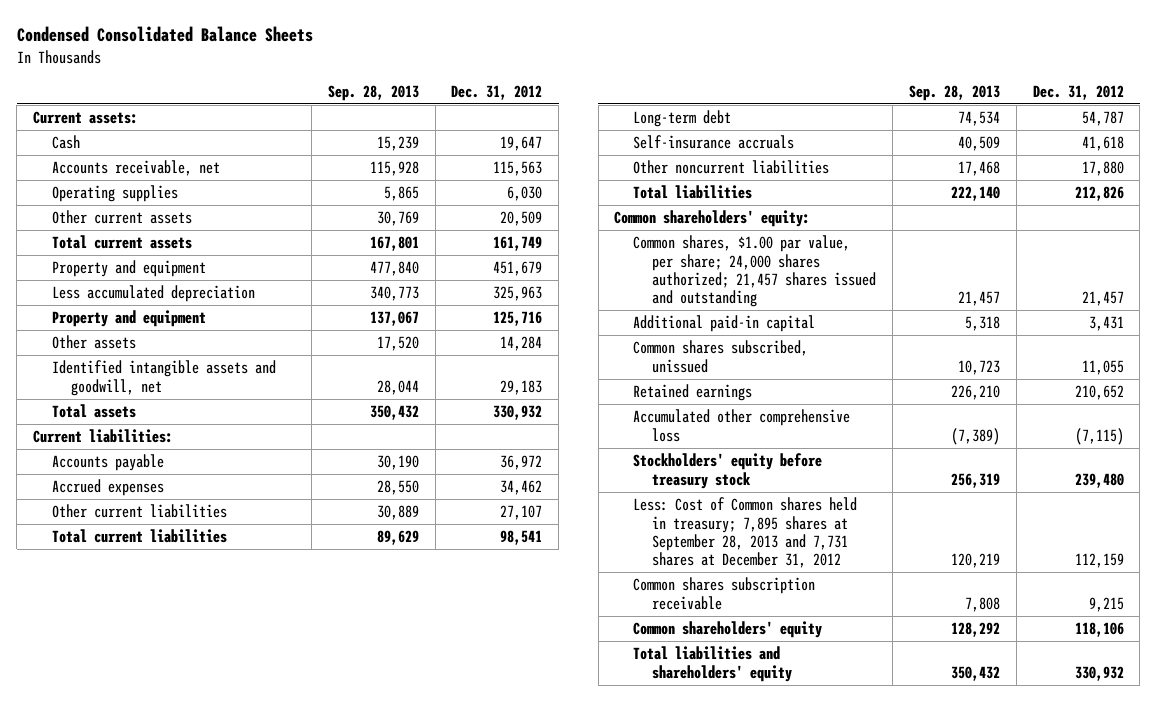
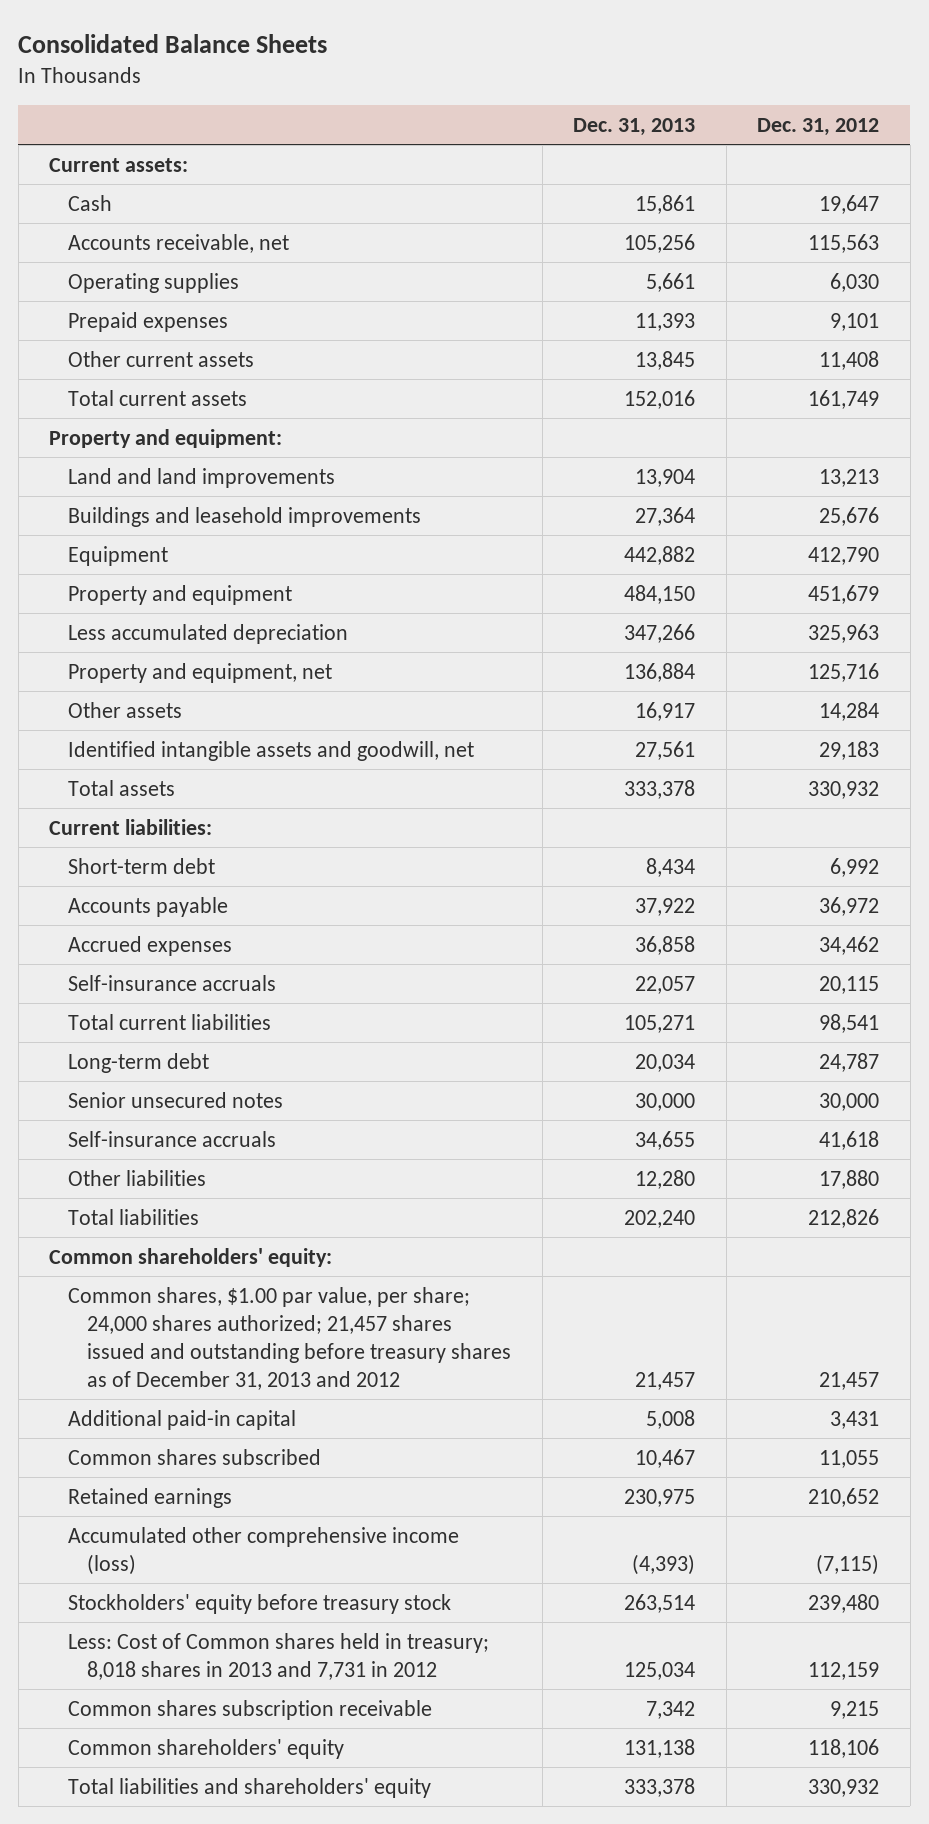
[16,26,313,43] Condensed Consolidated Balance Sheets -> [18,33,328,53] Consolidated Balance Sheets
[327,84,419,101] Sep. 28, 2013 -> none
none -> [573,118,696,137] Dec. 31, 2013
none -> [68,311,229,332] Prepaid expenses
[500,211,543,227] 20,509 -> [819,350,880,370] 11,408
none -> [49,428,283,448] Property and equipment:
none -> [68,467,336,488] Land and land improvements
none -> [68,506,422,527] Buildings and leasehold improvements
none -> [68,545,169,566] Equipment
[52,310,207,328] Property and equipment -> [68,662,333,683] Property and equipment, net
none -> [68,857,216,874] Short-term debt
[52,504,228,519] Other current liabilities -> none
none -> [68,974,277,991] Self-insurance accruals
[1081,111,1124,127] 54,787 -> [819,1052,880,1072] 24,787
none -> [68,1091,284,1108] Senior unsecured notes
[633,160,830,175] Other noncurrent liabilities -> [68,1169,207,1186] Other liabilities
[633,235,877,308] Common shares, $1.00 par value, per share; 24,000 shares authorized; 21,457 shares issued and outstanding -> [68,1286,512,1390] Common shares, $1.00 par value, per share; 24,000 shares authorized; 21,457 shares issued and outstanding before treasury shares as of December 31, 2013 and 2012
[633,340,809,373] Common shares subscribed, unissued -> [68,1448,322,1465] Common shares subscribed
[633,409,851,442] Accumulated other comprehensive loss -> [68,1526,460,1575] Accumulated other comprehensive income (loss)
[633,497,858,569] Less: Cost of Common shares held in treasury; 7,895 shares at September 28, 2013 and 7,731 shares at December 31, 2012 -> [68,1632,490,1680] Less: Cost of Common shares held in treasury; 8,018 shares in 2013 and 7,731 in 2012

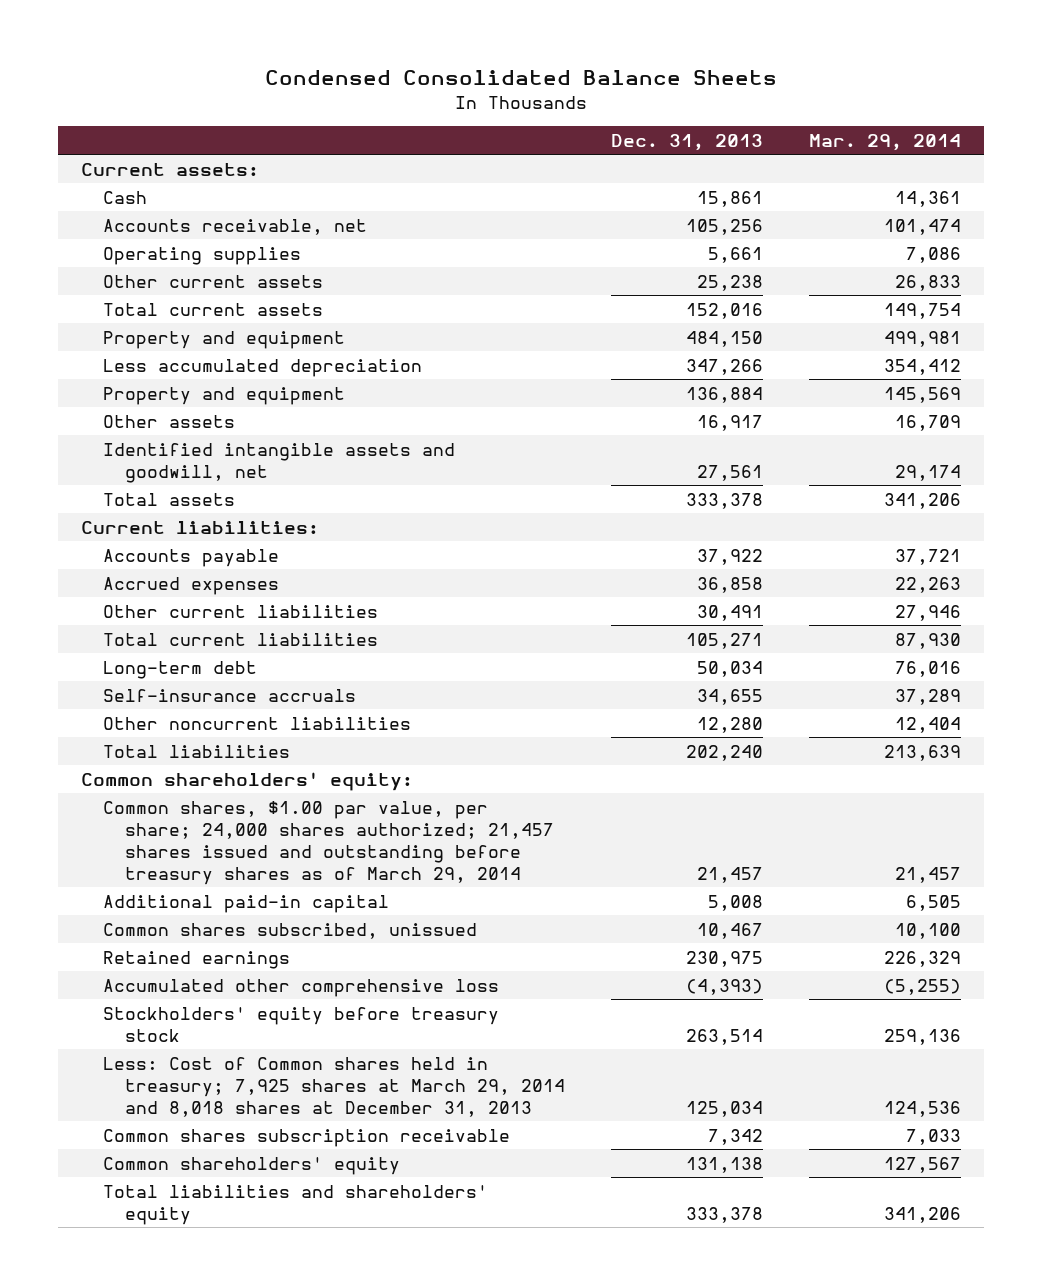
[18,33,328,53] Consolidated Balance Sheets -> [264,69,777,85] Condensed Consolidated Balance Sheets
[757,118,880,137] Dec. 31, 2012 -> none
none -> [809,133,962,151] Mar. 29, 2014
[68,311,229,332] Prepaid expenses -> none
[635,350,696,370] 13,845 -> [697,274,764,291] 25,238
[49,428,283,448] Property and equipment: -> none
[68,467,336,488] Land and land improvements -> none
[68,506,422,527] Buildings and leasehold improvements -> none
[68,545,169,566] Equipment -> none
[68,662,333,683] Property and equipment, net -> [102,386,345,405] Property and equipment
[68,857,216,874] Short-term debt -> none
[68,974,277,991] Self-insurance accruals -> none
none -> [102,604,378,618] Other current liabilities
[68,1091,284,1108] Senior unsecured notes -> none
[635,1053,696,1072] 20,034 -> [697,660,764,677] 50,034
[68,1169,207,1186] Other liabilities -> [102,716,411,730] Other noncurrent liabilities
[68,1286,512,1390] Common shares, $1.00 par value, per share; 24,000 shares authorized; 21,457 shares issued and outstanding before treasury shares as of December 31, 2013 and 2012 -> [102,800,554,885] Common shares, $1.00 par value, per share; 24,000 shares authorized; 21,457 shares issued and outstanding before treasury shares as of March 29, 2014
[68,1448,322,1465] Common shares subscribed -> [102,922,477,939] Common shares subscribed, unissued
[68,1526,460,1575] Accumulated other comprehensive income (loss) -> [102,978,499,997] Accumulated other comprehensive loss
[68,1632,490,1680] Less: Cost of Common shares held in treasury; 8,018 shares in 2013 and 7,731 in 2012 -> [102,1056,565,1117] Less: Cost of Common shares held in treasury; 7,925 shares at March 29, 2014 and 8,018 shares at December 31, 2013

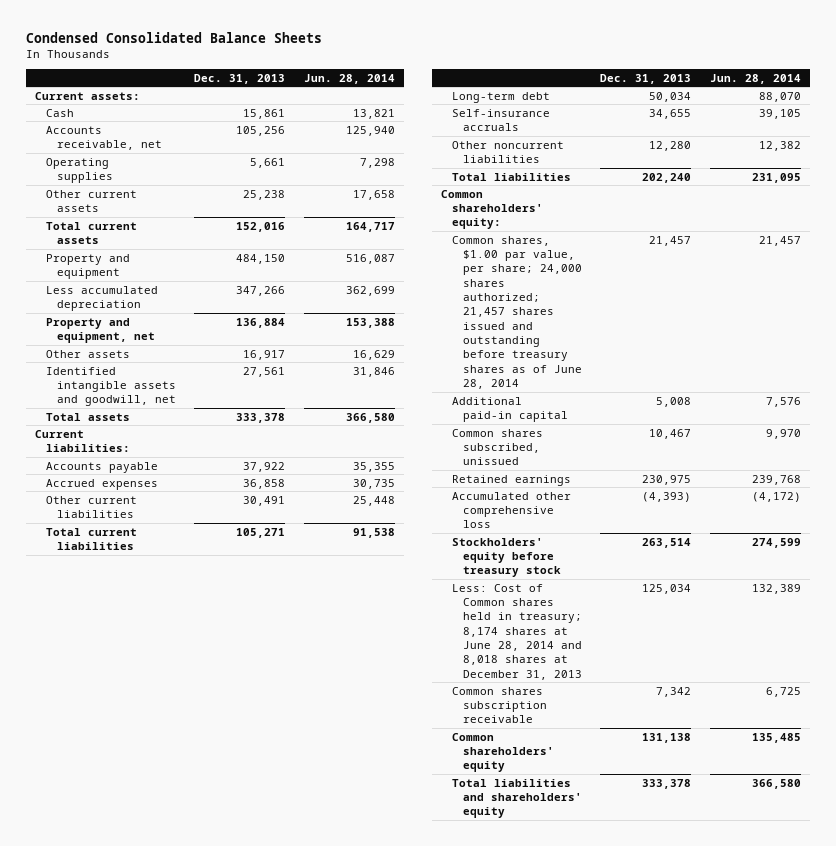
[809,133,962,151] Mar. 29, 2014 -> none
none -> [303,73,395,84] Jun. 28, 2014
[102,386,345,405] Property and equipment -> [45,317,156,343] Property and equipment, net
[102,800,554,885] Common shares, $1.00 par value, per share; 24,000 shares authorized; 21,457 shares issued and outstanding before treasury shares as of March 29, 2014 -> [452,235,583,390] Common shares, $1.00 par value, per share; 24,000 shares authorized; 21,457 shares issued and outstanding before treasury shares as of June 28, 2014
[102,1056,565,1117] Less: Cost of Common shares held in treasury; 7,925 shares at March 29, 2014 and 8,018 shares at December 31, 2013 -> [452,583,583,680] Less: Cost of Common shares held in treasury; 8,174 shares at June 28, 2014 and 8,018 shares at December 31, 2013

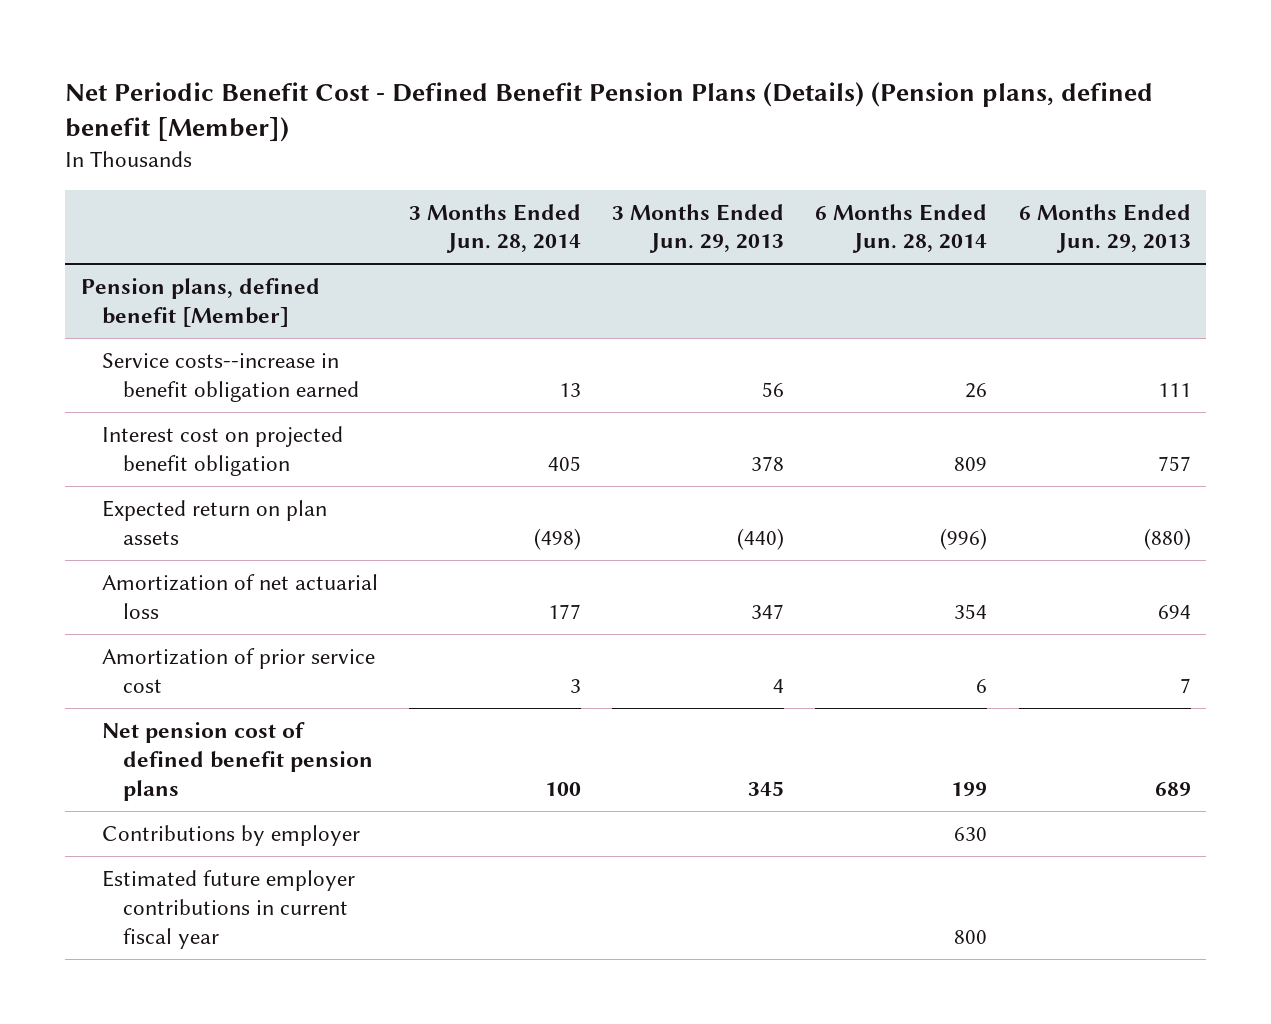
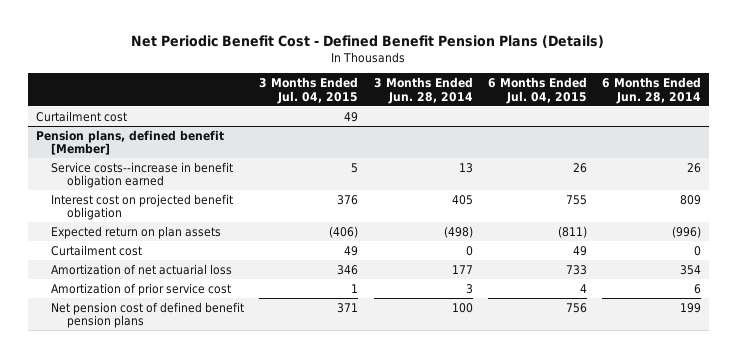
[65,81,1154,143] Net Periodic Benefit Cost - Defined Benefit Pension Plans (Details) (Pension plans, defined benefit [Member]) -> [131,35,605,49] Net Periodic Benefit Cost - Defined Benefit Pension Plans (Details)
[612,203,785,254] 3 Months Ended Jun. 29, 2013 -> none
[1018,203,1191,254] 6 Months Ended Jun. 29, 2013 -> none
none -> [259,77,359,104] 3 Months Ended Jul. 04, 2015
none -> [487,77,587,104] 6 Months Ended Jul. 04, 2015
none -> [35,110,127,122] Curtailment cost
none -> [51,244,143,256] Curtailment cost
[101,824,360,846] Contributions by employer -> none
[101,869,355,949] Estimated future employer contributions in current fiscal year -> none

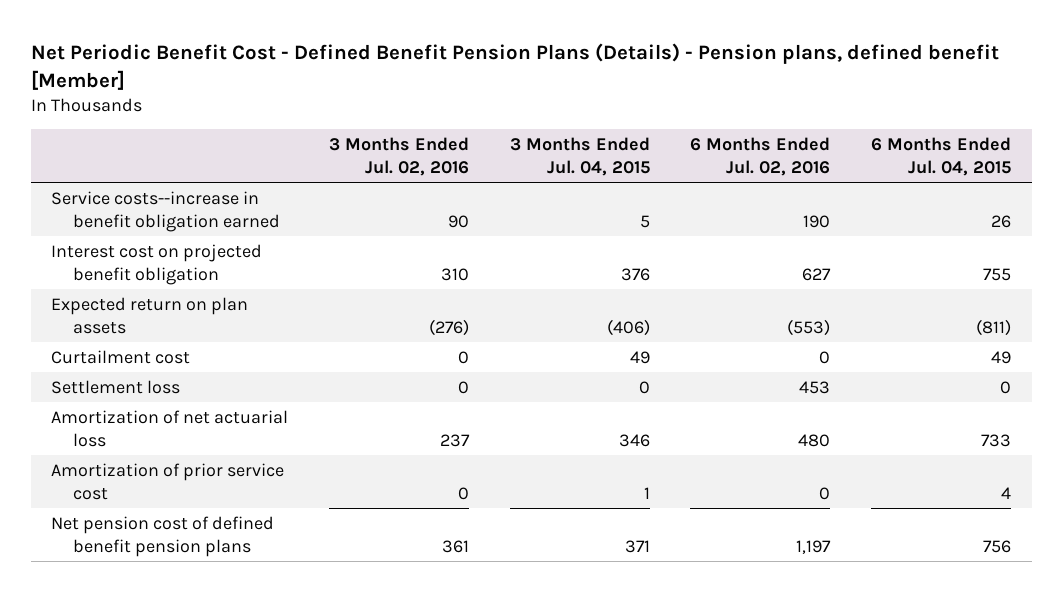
[131,35,605,49] Net Periodic Benefit Cost - Defined Benefit Pension Plans (Details) -> [30,42,999,90] Net Periodic Benefit Cost - Defined Benefit Pension Plans (Details) - Pension plans, defined benefit [Member]
[373,77,473,104] 3 Months Ended Jun. 28, 2014 -> none
[601,77,701,104] 6 Months Ended Jun. 28, 2014 -> none
none -> [328,136,469,176] 3 Months Ended Jul. 02, 2016
none -> [690,136,831,176] 6 Months Ended Jul. 02, 2016
[35,110,127,122] Curtailment cost -> none
[35,129,224,156] Pension plans, defined benefit [Member] -> none
none -> [51,379,181,394] Settlement loss

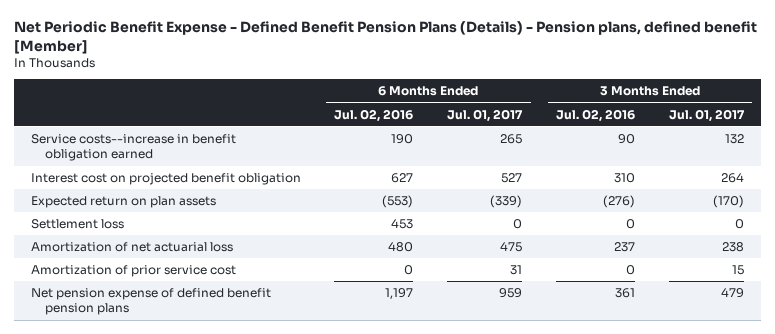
[30,42,999,90] Net Periodic Benefit Cost - Defined Benefit Pension Plans (Details) - Pension plans, defined benefit [Member] -> [13,21,757,55] Net Periodic Benefit Expense - Defined Benefit Pension Plans (Details) - Pension plans, defined benefit [Member]
[509,136,650,176] 3 Months Ended Jul. 04, 2015 -> none
[871,136,1012,176] 6 Months Ended Jul. 04, 2015 -> none
none -> [447,108,524,122] Jul. 01, 2017
none -> [668,108,745,122] Jul. 01, 2017
[51,349,191,364] Curtailment cost -> none
[51,515,275,557] Net pension cost of defined benefit pension plans -> [30,287,271,316] Net pension expense of defined benefit pension plans

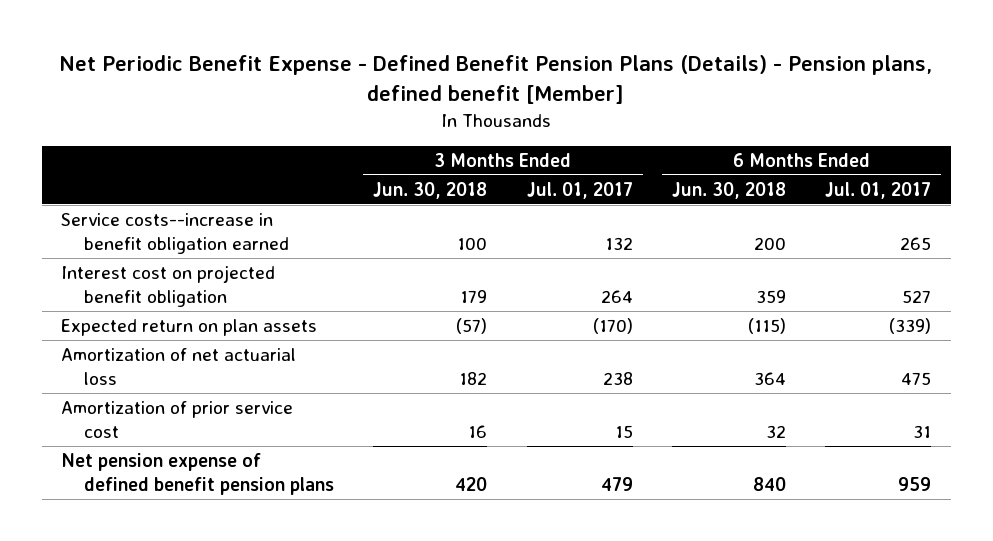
[334,108,414,122] Jul. 02, 2016 -> none
[556,108,636,122] Jul. 02, 2016 -> none
none -> [373,181,488,199] Jun. 30, 2018
none -> [672,181,787,199] Jun. 30, 2018
[30,218,124,229] Settlement loss -> none

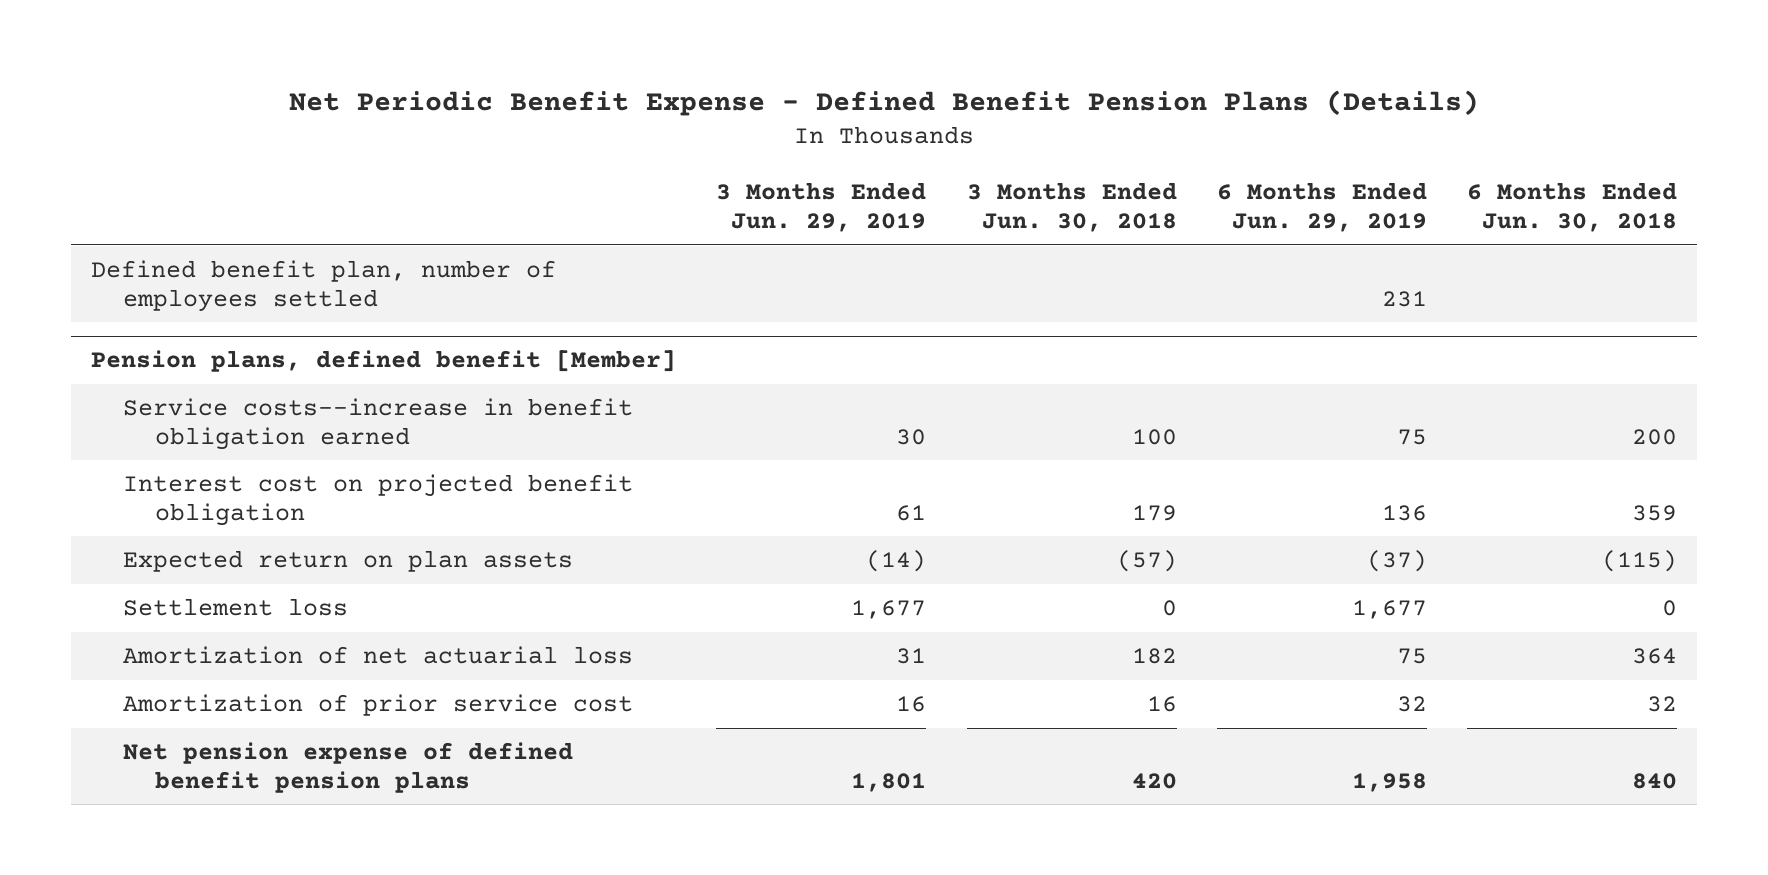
[59,55,933,105] Net Periodic Benefit Expense - Defined Benefit Pension Plans (Details) - Pension plans, defined benefit [Member] -> [289,89,1480,116] Net Periodic Benefit Expense - Defined Benefit Pension Plans (Details)
[526,181,633,199] Jul. 01, 2017 -> none
[825,181,932,199] Jul. 01, 2017 -> none
none -> [716,182,927,233] 3 Months Ended Jun. 29, 2019
none -> [1216,182,1427,233] 6 Months Ended Jun. 29, 2019
none -> [91,259,557,312] Defined benefit plan, number of employees settled
none -> [91,350,677,373] Pension plans, defined benefit [Member]
none -> [123,597,349,616] Settlement loss

